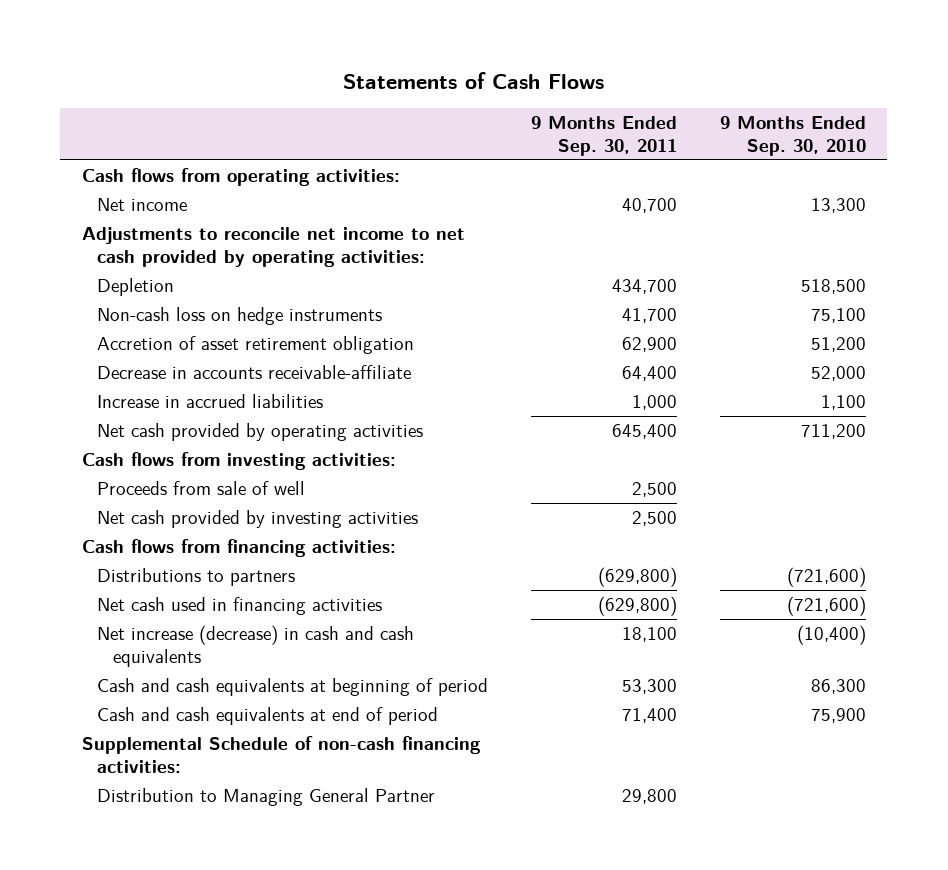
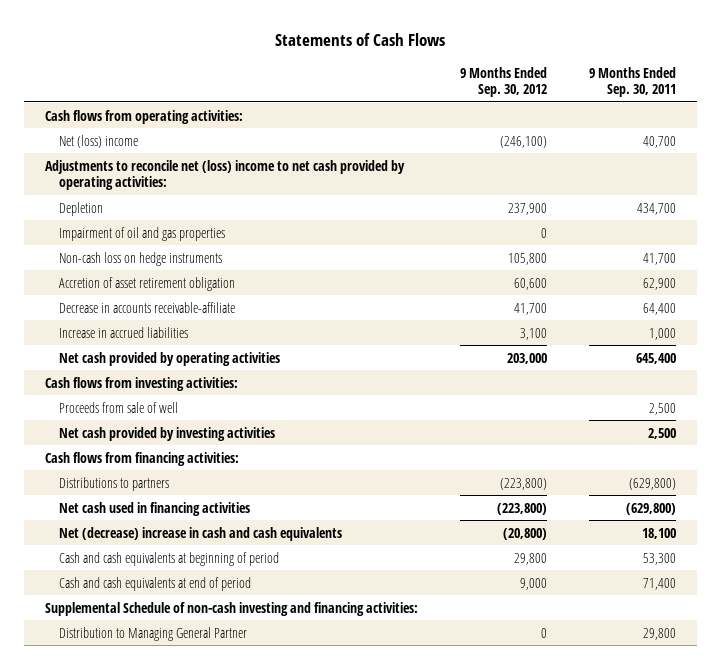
[719,116,866,157] 9 Months Ended Sep. 30, 2010 -> none
none -> [459,66,547,98] 9 Months Ended Sep. 30, 2012
[97,198,188,212] Net income -> [59,134,139,148] Net (loss) income
[81,227,465,267] Adjustments to reconcile net income to net cash provided by operating activities: -> [44,159,405,191] Adjustments to reconcile net (loss) income to net cash provided by operating activities:
none -> [59,226,226,241] Impairment of oil and gas properties
[97,625,415,667] Net increase (decrease) in cash and cash equivalents -> [59,526,343,541] Net (decrease) increase in cash and cash equivalents
[81,736,481,773] Supplemental Schedule of non-cash financing activities: -> [44,601,418,616] Supplemental Schedule of non-cash investing and financing activities:

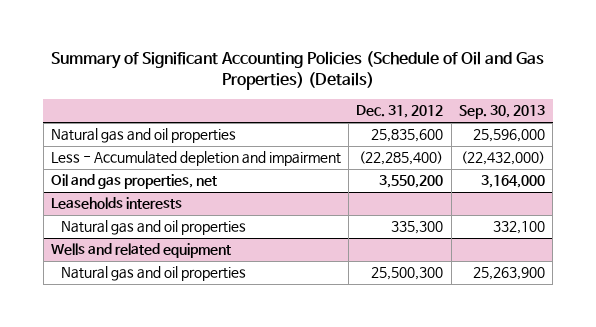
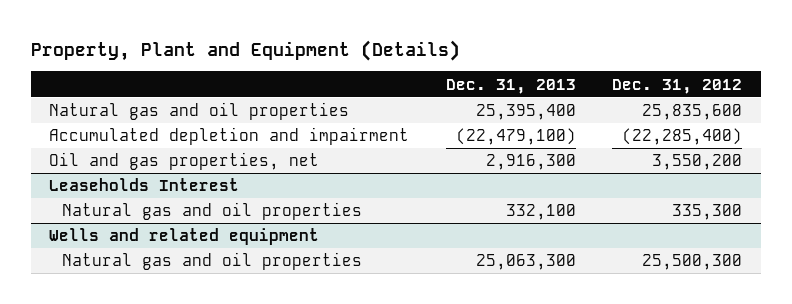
[50,51,544,91] Summary of Significant Accounting Policies (Schedule of Oil and Gas Properties) (Details) -> [31,39,461,61] Property, Plant and Equipment (Details)
[458,105,545,120] Sep. 30, 2013 -> none
none -> [445,78,576,94] Dec. 31, 2013
[50,151,341,167] Less - Accumulated depletion and impairment -> [49,127,410,146] Accumulated depletion and impairment
[50,197,182,210] Leaseholds interests -> [49,178,240,192] Leaseholds Interest

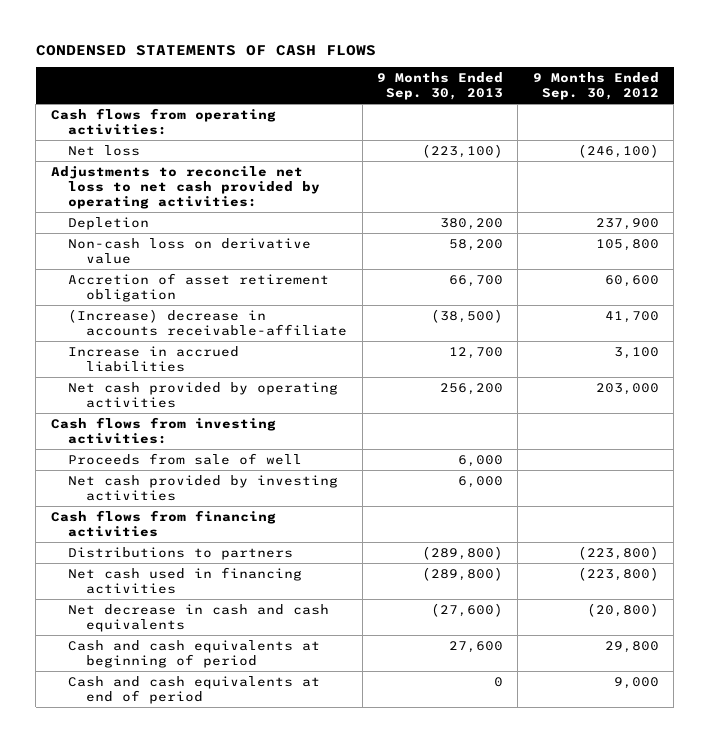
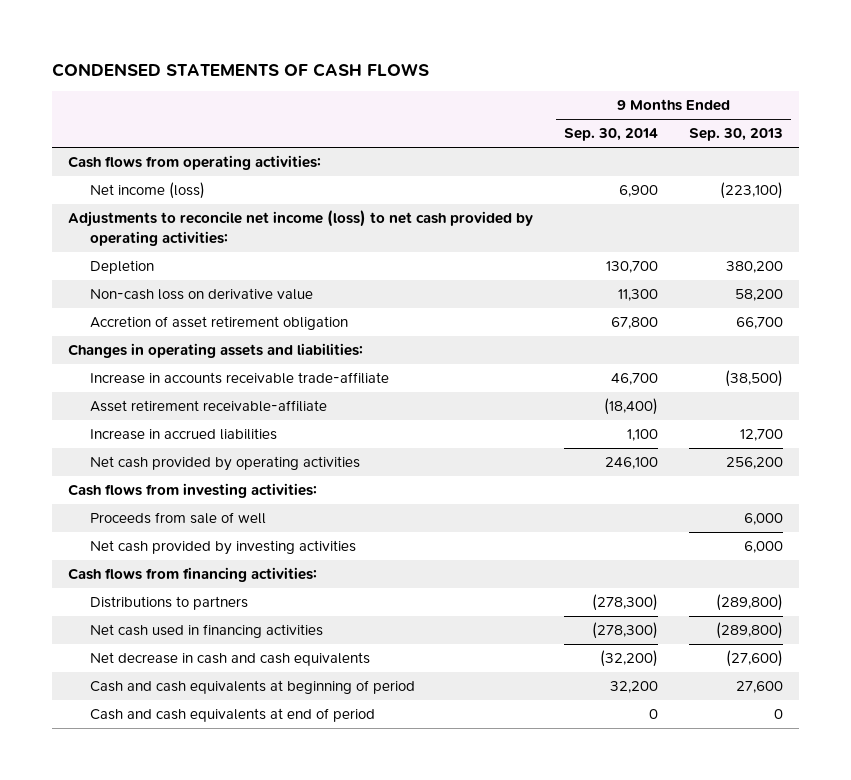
[532,71,659,100] 9 Months Ended Sep. 30, 2012 -> none
none -> [563,128,658,142] Sep. 30, 2014
[68,144,141,156] Net loss -> [90,182,206,200] Net income (loss)
[50,165,321,209] Adjustments to reconcile net loss to net cash provided by operating activities: -> [67,210,533,246] Adjustments to reconcile net income (loss) to net cash provided by operating activities:
none -> [67,343,363,359] Changes in operating assets and liabilities:
[68,308,348,336] (Increase) decrease in accounts receivable-affiliate -> [90,372,390,385] Increase in accounts receivable trade-affiliate
none -> [90,400,328,413] Asset retirement receivable-affiliate
[50,509,276,537] Cash flows from financing activities -> [67,567,317,583] Cash flows from financing activities:

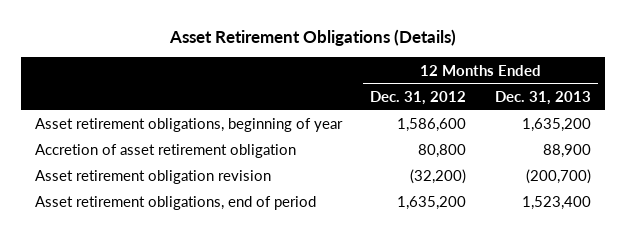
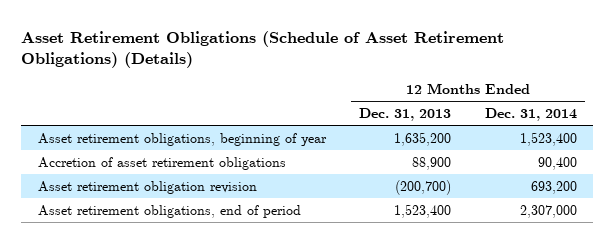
[168,28,456,46] Asset Retirement Obligations (Details) -> [21,30,505,68] Asset Retirement Obligations (Schedule of Asset Retirement Obligations) (Details)
[370,90,467,105] Dec. 31, 2012 -> none
none -> [484,107,577,121] Dec. 31, 2014
[34,144,296,159] Accretion of asset retirement obligation -> [38,156,287,170] Accretion of asset retirement obligations

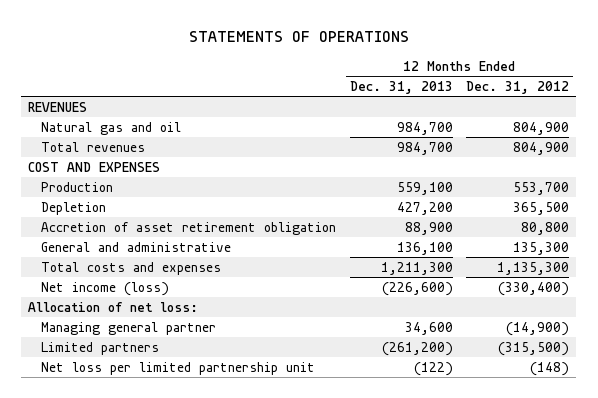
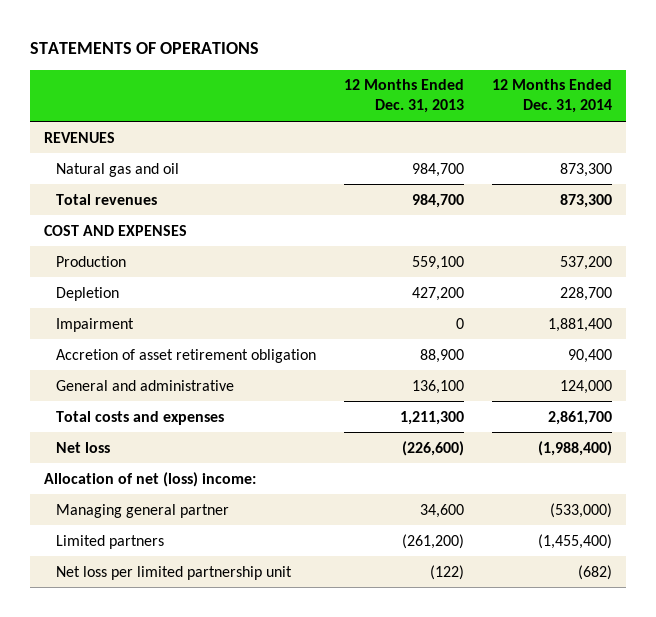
[466,80,570,94] Dec. 31, 2012 -> none
none -> [492,79,613,114] 12 Months Ended Dec. 31, 2014
none -> [56,317,135,332] Impairment
[40,281,169,296] Net income (loss) -> [56,441,111,453] Net loss
[28,301,199,312] Allocation of net loss: -> [44,471,257,487] Allocation of net (loss) income:

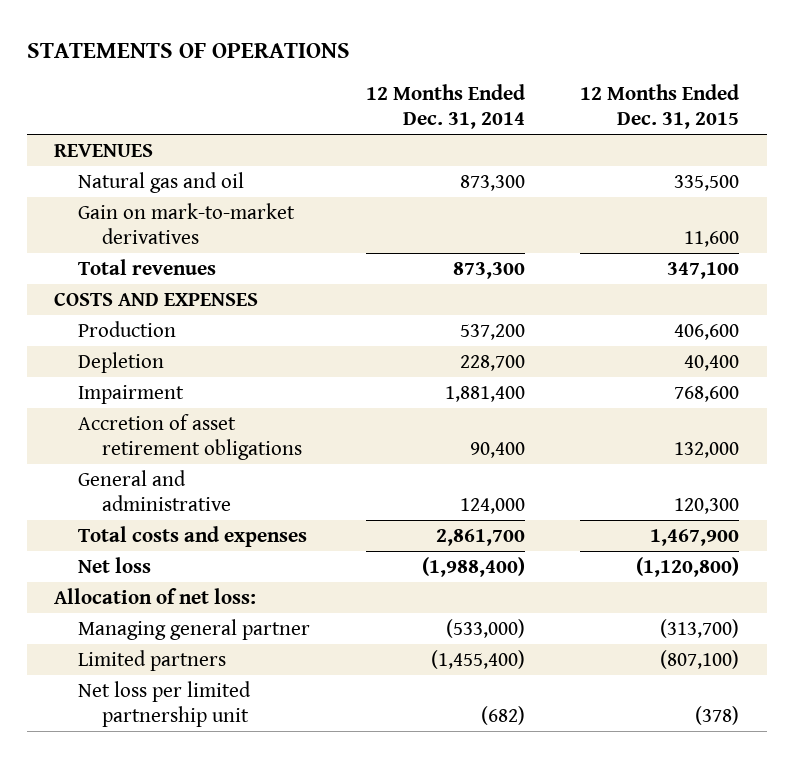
[344,79,465,114] 12 Months Ended Dec. 31, 2013 -> none
none -> [580,84,740,130] 12 Months Ended Dec. 31, 2015
none -> [78,202,296,244] Gain on mark-to-market derivatives
[44,224,188,236] COST AND EXPENSES -> [54,292,259,306] COSTS AND EXPENSES
[56,348,317,363] Accretion of asset retirement obligation -> [78,413,303,460] Accretion of asset retirement obligations
[44,471,257,487] Allocation of net (loss) income: -> [54,587,257,604] Allocation of net loss:

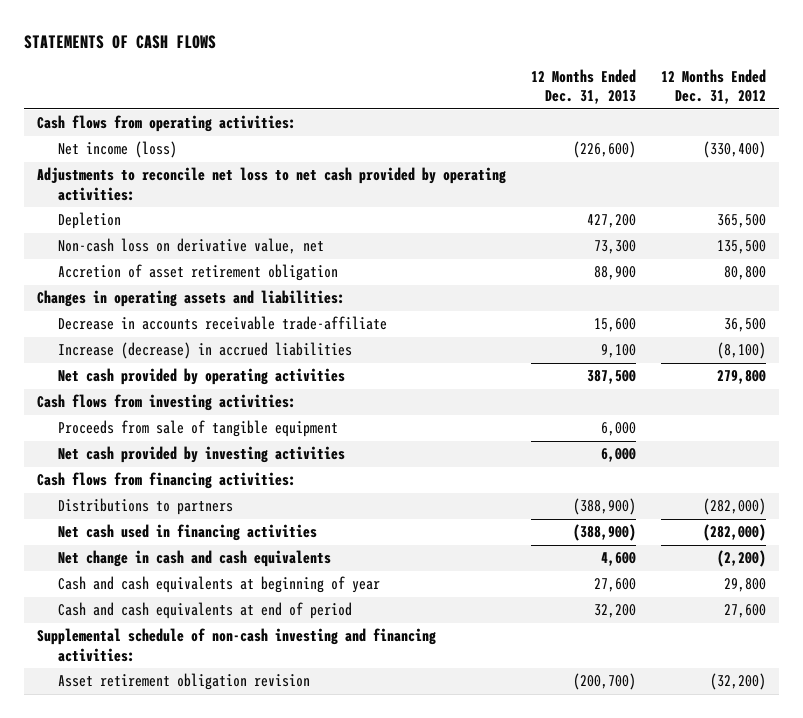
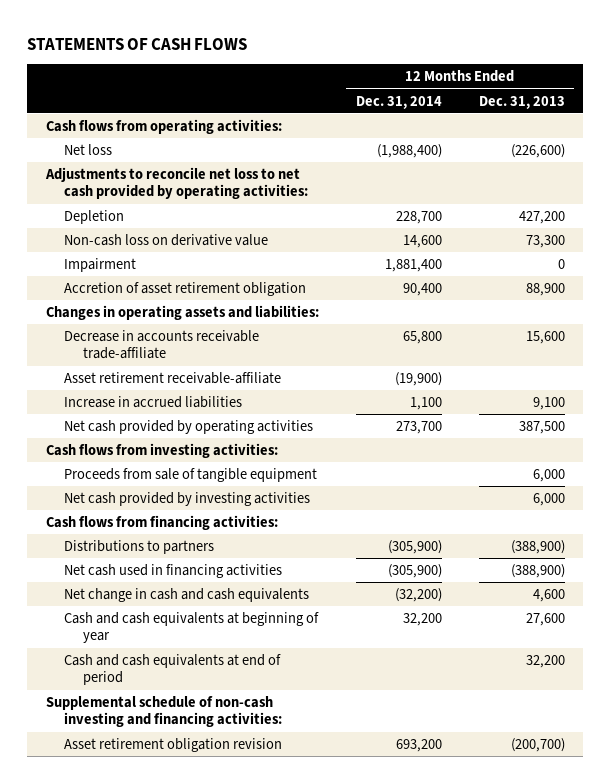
[661,68,767,105] 12 Months Ended Dec. 31, 2012 -> none
none -> [355,95,442,109] Dec. 31, 2014
[58,141,178,159] Net income (loss) -> [64,143,113,155] Net loss
[58,238,325,255] Non-cash loss on derivative value, net -> [64,233,269,246] Non-cash loss on derivative value
none -> [64,257,137,272] Impairment
none -> [64,371,282,384] Asset retirement receivable-affiliate
[58,342,353,360] Increase (decrease) in accrued liabilities -> [64,395,243,408] Increase in accrued liabilities

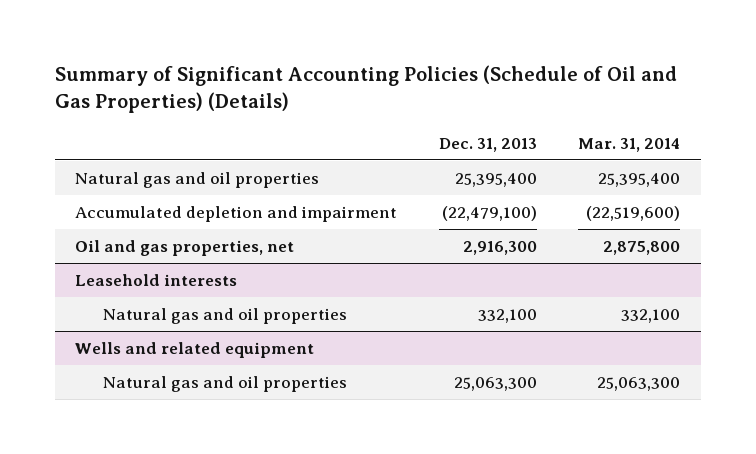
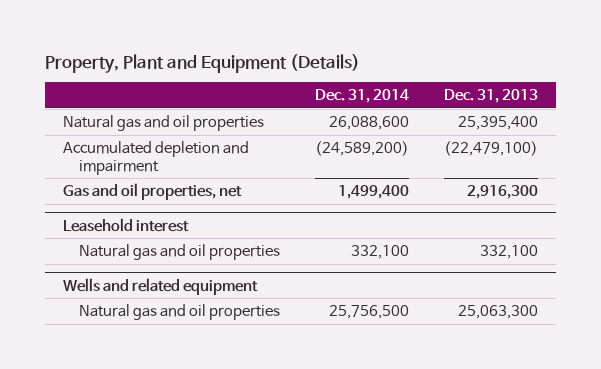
[54,65,677,114] Summary of Significant Accounting Policies (Schedule of Oil and Gas Properties) (Details) -> [44,53,360,73] Property, Plant and Equipment (Details)
[578,137,681,152] Mar. 31, 2014 -> none
none -> [314,89,409,104] Dec. 31, 2014
[75,240,295,257] Oil and gas properties, net -> [62,183,242,201] Gas and oil properties, net
[75,274,238,287] Leasehold interests -> [62,217,189,232] Leasehold interest

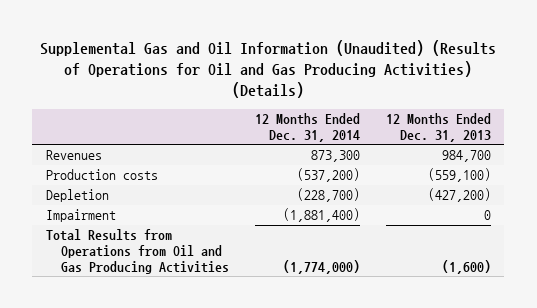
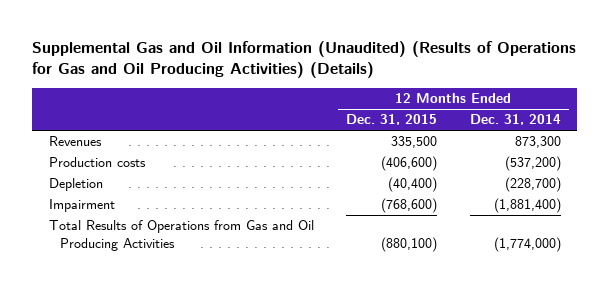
[40,40,497,99] Supplemental Gas and Oil Information (Unaudited) (Results of Operations for Oil and Gas Producing Activities) (Details) -> [32,41,577,79] Supplemental Gas and Oil Information (Unaudited) (Results of Operations for Gas and Oil Producing Activities) (Details)
[386,112,492,142] 12 Months Ended Dec. 31, 2013 -> none
none -> [346,114,438,126] Dec. 31, 2015
[45,229,229,274] Total Results from Operations from Oil and Gas Producing Activities -> [48,220,314,251] Total Results of Operations from Gas and Oil Producing Activities

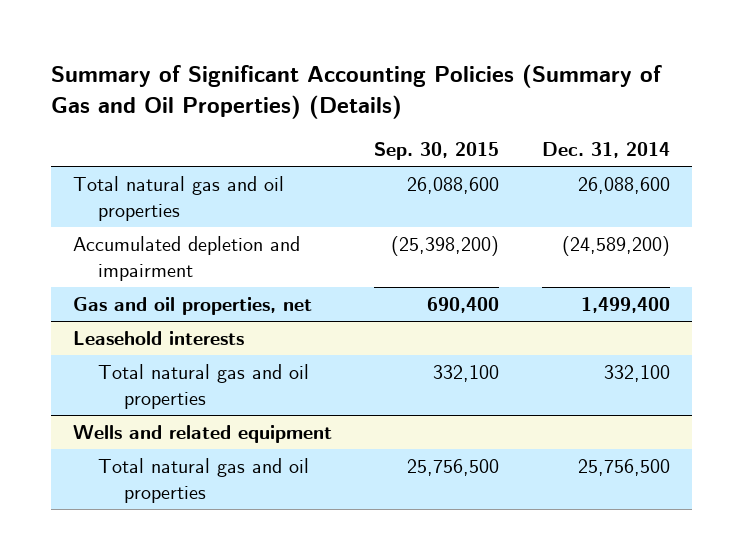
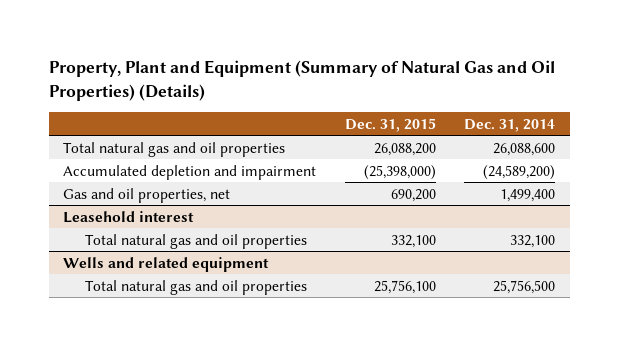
[51,63,663,119] Summary of Significant Accounting Policies (Summary of Gas and Oil Properties) (Details) -> [48,59,555,101] Property, Plant and Equipment (Summary of Natural Gas and Oil Properties) (Details)
[374,142,500,161] Sep. 30, 2015 -> none
none -> [344,117,436,132] Dec. 31, 2015
[72,330,244,345] Leasehold interests -> [63,210,195,223] Leasehold interest

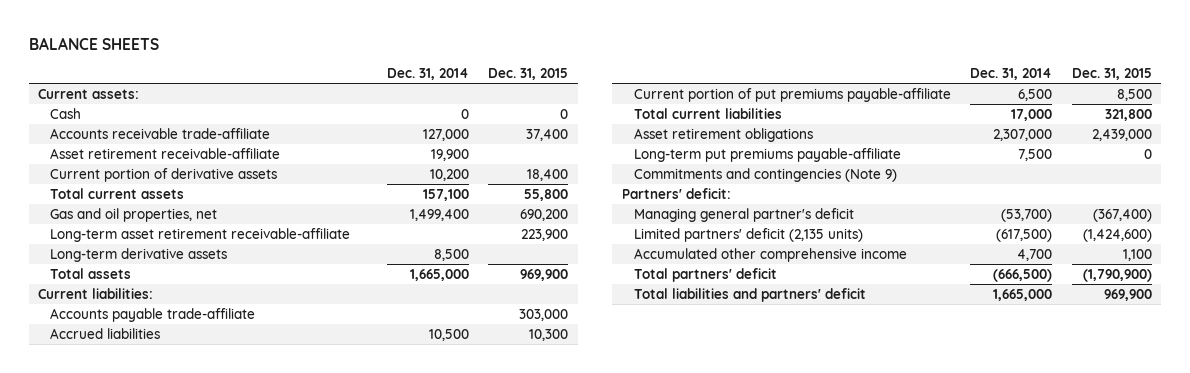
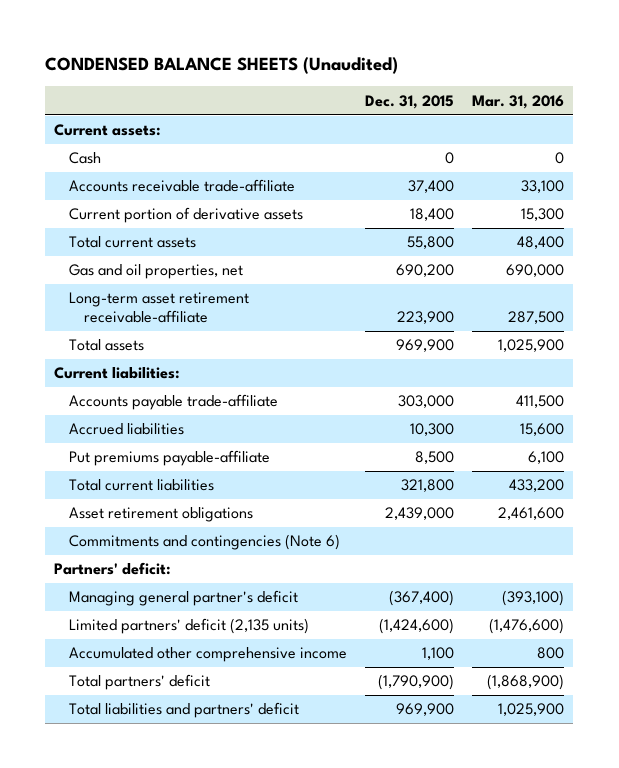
[28,36,159,50] BALANCE SHEETS -> [45,57,399,75] CONDENSED BALANCE SHEETS (Unaudited)
[386,68,469,81] Dec. 31, 2014 -> none
none -> [472,94,565,109] Mar. 31, 2016
[50,147,281,159] Asset retirement receivable-affiliate -> none
[50,247,228,262] Long-term derivative assets -> none
[633,87,951,102] Current portion of put premiums payable-affiliate -> [69,450,271,467] Put premiums payable-affiliate
[633,147,901,162] Long-term put premiums payable-affiliate -> none
[633,167,897,182] Commitments and contingencies (Note 9) -> [69,534,341,551] Commitments and contingencies (Note 6)

